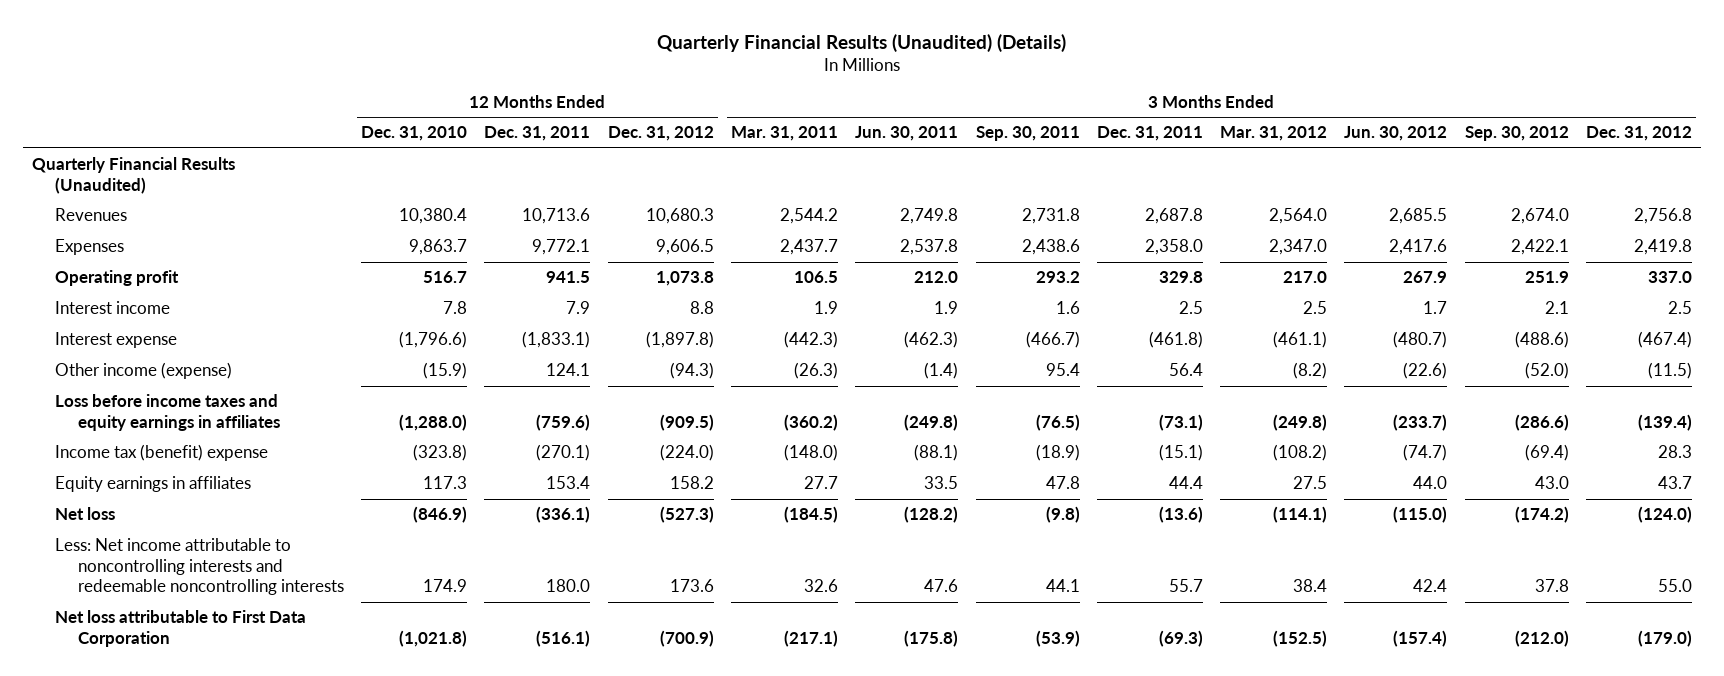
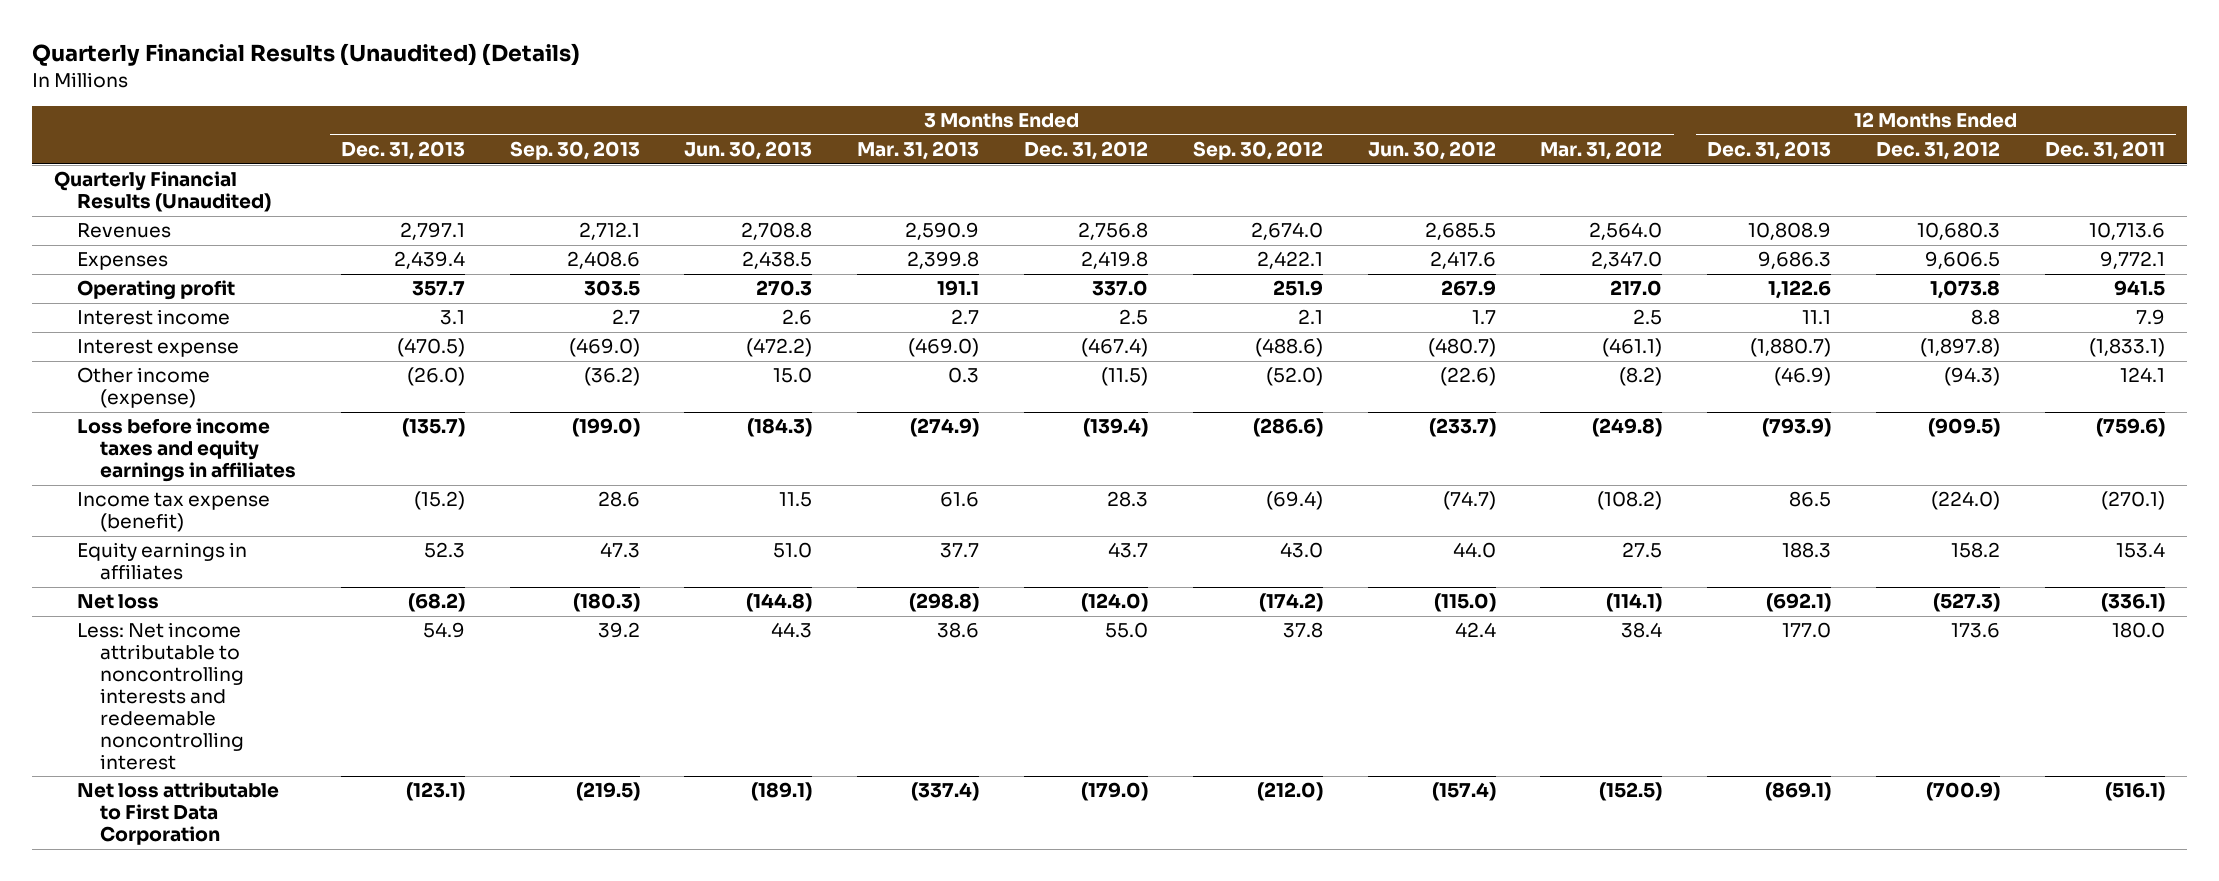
[361,126,468,142] Dec. 31, 2010 -> none
[730,126,838,142] Mar. 31, 2011 -> none
[855,126,959,142] Jun. 30, 2011 -> none
[975,126,1080,142] Sep. 30, 2011 -> none
[1096,126,1203,142] Dec. 31, 2011 -> none
none -> [340,141,465,161] Dec. 31, 2013
none -> [509,141,640,161] Sep. 30, 2013
none -> [684,141,813,161] Jun. 30, 2013
none -> [857,141,980,161] Mar. 31, 2013
none -> [1707,141,1832,161] Dec. 31, 2013
[54,444,268,462] Income tax (benefit) expense -> [77,492,271,533] Income tax expense (benefit)
[54,538,344,596] Less: Net income attributable to noncontrolling interests and redeemable noncontrolling interests -> [77,622,245,770] Less: Net income attributable to noncontrolling interests and redeemable noncontrolling interest

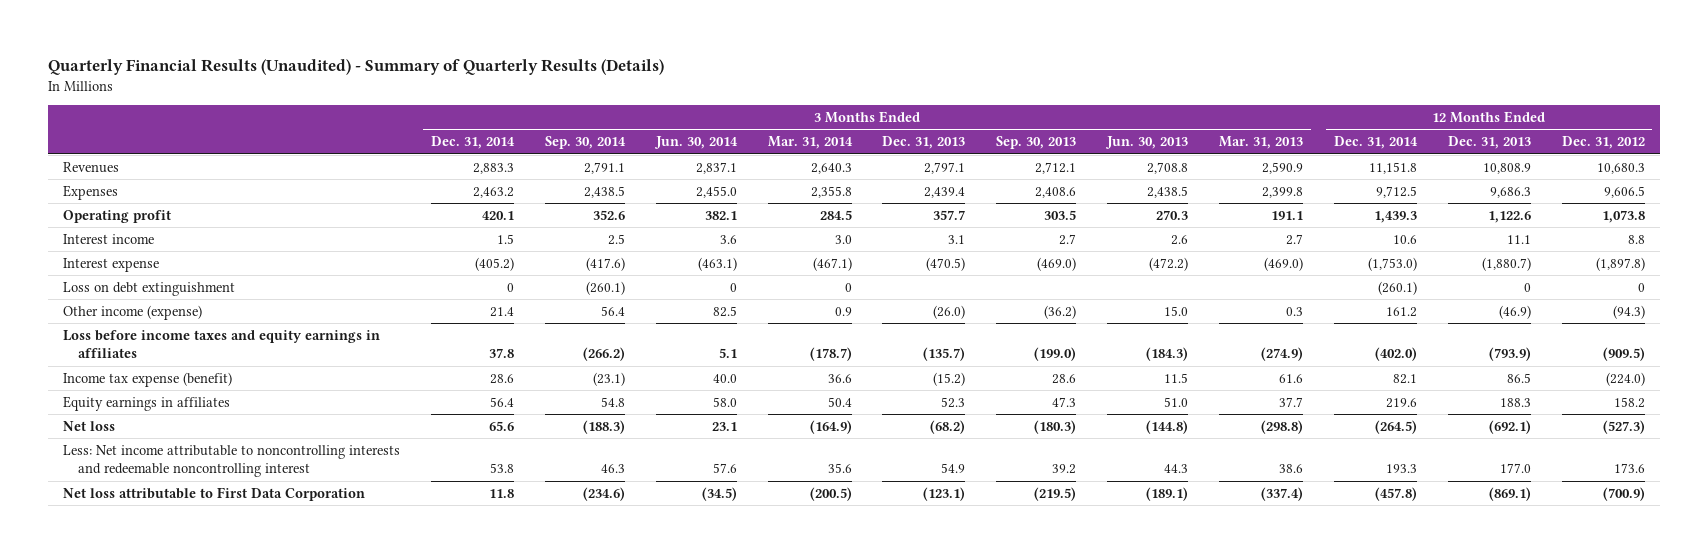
[31,43,580,67] Quarterly Financial Results (Unaudited) (Details) -> [47,58,664,75] Quarterly Financial Results (Unaudited) - Summary of Quarterly Results (Details)
[1023,141,1148,161] Dec. 31, 2012 -> none
[1192,141,1323,161] Sep. 30, 2012 -> none
[1367,141,1496,161] Jun. 30, 2012 -> none
[1540,141,1663,161] Mar. 31, 2012 -> none
[2044,141,2165,161] Dec. 31, 2011 -> none
none -> [430,136,515,150] Dec. 31, 2014
none -> [544,136,626,150] Sep. 30, 2014
none -> [653,136,738,150] Jun. 30, 2014
none -> [767,136,853,150] Mar. 31, 2014
none -> [1333,136,1418,150] Dec. 31, 2014
[54,171,272,213] Quarterly Financial Results (Unaudited) -> none
none -> [63,281,236,296] Loss on debt extinguishment

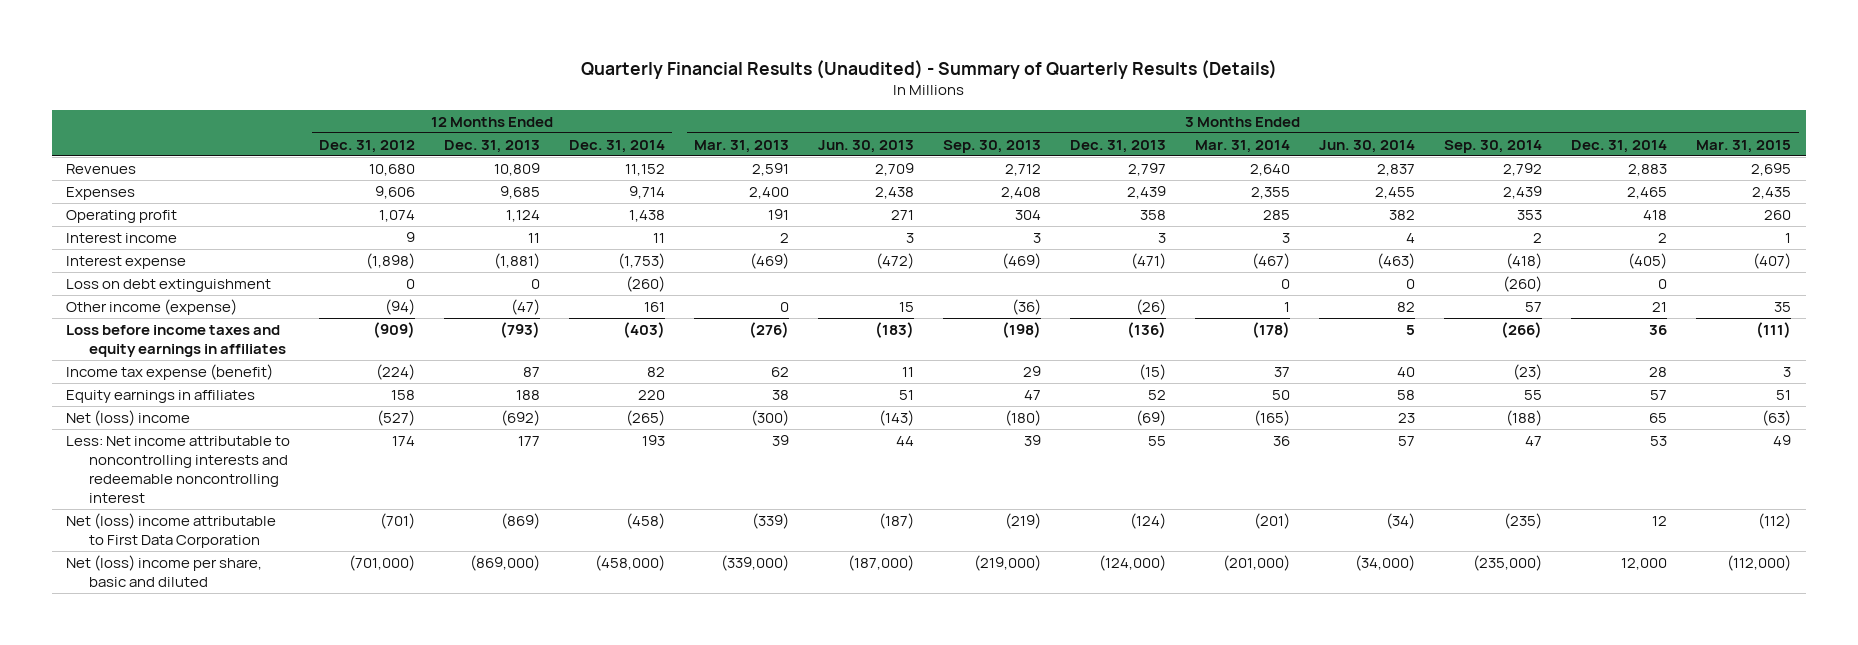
none -> [1696,139,1792,153] Mar. 31, 2015
[472,162,514,174] 2,883.3 -> [1628,163,1668,176] 2,883
[583,161,625,174] 2,791.1 -> [1503,162,1543,176] 2,792
[695,161,737,174] 2,837.1 -> [1377,163,1416,176] 2,837
[810,162,852,174] 2,640.3 -> [1250,163,1291,176] 2,640
[924,161,966,174] 2,797.1 -> [1128,162,1167,176] 2,797
[1035,161,1077,174] 2,712.1 -> [1005,163,1042,176] 2,712
[1147,161,1189,174] 2,708.8 -> [875,162,915,176] 2,709
[1261,161,1303,174] 2,590.9 -> [752,162,790,176] 2,591
[1368,161,1417,174] 11,151.8 -> [625,163,666,176] 11,152
[1482,162,1531,174] 10,808.9 -> [494,162,541,176] 10,809
[1596,162,1645,174] 10,680.3 -> [369,163,416,176] 10,680
[472,186,514,198] 2,463.2 -> [1627,186,1668,199] 2,465
[583,185,625,198] 2,438.5 -> [1503,185,1543,199] 2,439
[695,185,737,198] 2,455.0 -> [1375,186,1416,199] 2,455
[810,185,852,198] 2,355.8 -> [1251,186,1291,199] 2,355
[924,186,966,198] 2,439.4 -> [1127,185,1167,199] 2,439
[1035,186,1077,198] 2,408.6 -> [1001,186,1042,199] 2,408
[1147,185,1189,198] 2,438.5 -> [875,186,915,199] 2,438
[1261,186,1303,198] 2,399.8 -> [749,186,790,199] 2,400
[1375,185,1417,198] 9,712.5 -> [629,185,666,199] 9,714
[1489,186,1531,198] 9,686.3 -> [500,185,541,199] 9,685
[1603,185,1645,198] 9,606.5 -> [375,185,416,199] 9,606
[481,210,514,220] 420.1 -> [1643,209,1668,220] 418
[592,209,625,220] 352.6 -> [1517,209,1543,220] 353
[704,210,737,220] 382.1 -> [1389,209,1416,220] 382
[819,209,852,220] 284.5 -> [1263,209,1291,220] 285
[933,209,966,220] 357.7 -> [1140,209,1167,220] 358
[1044,209,1077,220] 303.5 -> [1015,209,1042,220] 304
[1156,209,1189,220] 270.3 -> [891,209,915,220] 271
[1270,210,1303,220] 191.1 -> [768,208,790,220] 191
[1373,210,1417,223] 1,439.3 -> [629,209,666,222] 1,438
[1487,210,1531,223] 1,122.6 -> [506,209,541,222] 1,124
[1601,209,1645,223] 1,073.8 -> [379,209,416,222] 1,074
[496,233,514,244] 1.5 -> [1658,232,1668,243] 2
[607,233,625,245] 2.5 -> [1533,232,1543,243] 2
[719,234,737,244] 3.6 -> [1406,232,1416,243] 4
[834,234,852,244] 3.0 -> [1282,232,1291,243] 3
[948,234,966,244] 3.1 -> [1158,232,1167,243] 3
[1059,233,1077,245] 2.7 -> [1033,232,1042,243] 3
[1171,234,1189,245] 2.6 -> [906,232,915,243] 3
[1285,233,1303,245] 2.7 -> [780,232,790,243] 2
[1392,234,1417,244] 10.6 -> [653,232,666,243] 11
[1506,234,1531,244] 11.1 -> [528,232,541,243] 11
[1627,234,1645,244] 8.8 -> [406,231,416,243] 9
[474,256,514,271] (405.2) -> [1628,252,1668,269] (405)
[585,256,625,271] (417.6) -> [1506,252,1543,269] (418)
[697,256,737,271] (463.1) -> [1377,252,1416,269] (463)
[812,256,852,271] (467.1) -> [1252,252,1291,269] (467)
[926,256,966,271] (470.5) -> [1131,252,1167,269] (471)
[1037,256,1077,271] (469.0) -> [1002,252,1042,269] (469)
[1149,256,1189,271] (472.2) -> [876,252,915,269] (472)
[1263,256,1303,271] (469.0) -> [750,252,790,269] (469)
[1367,256,1417,271] (1,753.0) -> [618,252,666,269] (1,753)
[1481,256,1531,271] (1,880.7) -> [494,252,541,269] (1,881)
[1595,256,1645,271] (1,897.8) -> [366,252,416,269] (1,898)
[585,280,625,295] (260.1) -> [1503,275,1543,292] (260)
[1377,280,1417,295] (260.1) -> [626,275,666,292] (260)
[489,306,514,317] 21.4 -> [1652,301,1668,312] 21
[600,305,625,316] 56.4 -> [1525,301,1543,312] 57
[712,305,737,317] 82.5 -> [1397,301,1416,312] 82
[834,306,852,316] 0.9 -> [1284,301,1291,312] 1
[933,304,966,319] (26.0) -> [1136,298,1167,315] (26)
[1044,304,1077,319] (36.2) -> [1012,298,1042,315] (36)
[1164,305,1189,316] 15.0 -> [899,301,915,312] 15
[1285,306,1303,316] 0.3 -> [780,301,790,312] 0
[1385,306,1417,317] 161.2 -> [644,301,666,312] 161
[1498,304,1531,319] (46.9) -> [511,298,541,315] (47)
[1612,304,1645,319] (94.3) -> [385,298,416,315] (94)
[488,348,514,359] 37.8 -> [1649,324,1668,335] 36
[582,347,625,362] (266.2) -> [1501,321,1543,338] (266)
[718,348,737,359] 5.1 -> [1406,324,1416,335] 5
[809,347,852,362] (178.7) -> [1252,321,1291,338] (178)
[923,347,966,362] (135.7) -> [1127,321,1167,338] (136)
[1034,347,1077,362] (199.0) -> [1002,321,1042,338] (198)
[1146,347,1189,362] (184.3) -> [875,321,915,338] (183)
[1260,347,1303,362] (274.9) -> [749,321,790,338] (276)
[1374,347,1417,362] (402.0) -> [623,321,666,338] (403)
[1488,347,1531,362] (793.9) -> [500,321,541,338] (793)
[1602,347,1645,362] (909.5) -> [373,321,416,338] (909)
[489,373,514,384] 28.6 -> [1649,366,1668,377] 28
[592,371,625,386] (23.1) -> [1513,363,1543,380] (23)
[712,373,737,383] 40.0 -> [1397,366,1416,377] 40
[827,373,852,383] 36.6 -> [1274,366,1291,377] 37
[933,371,966,386] (15.2) -> [1139,363,1167,380] (15)
[1052,373,1077,384] 28.6 -> [1023,365,1042,377] 29
[1164,372,1189,383] 11.5 -> [902,366,915,377] 11
[1278,373,1303,383] 61.6 -> [771,366,790,377] 62
[1392,373,1417,384] 82.1 -> [647,366,666,377] 82
[1506,372,1531,383] 86.5 -> [523,366,541,377] 87
[1605,371,1645,386] (224.0) -> [376,363,416,380] (224)
[489,396,514,407] 56.4 -> [1650,389,1668,400] 57
[600,396,625,407] 54.8 -> [1524,389,1543,400] 55
[712,396,737,407] 58.0 -> [1397,389,1416,400] 58
[827,396,852,407] 50.4 -> [1272,389,1291,400] 50
[941,396,966,408] 52.3 -> [1148,389,1167,400] 52
[1052,396,1077,407] 47.3 -> [1024,389,1042,400] 47
[1164,396,1189,407] 51.0 -> [899,389,915,400] 51
[1278,396,1303,407] 37.7 -> [772,389,790,400] 38
[1385,397,1417,408] 219.6 -> [638,389,666,400] 220
[1499,397,1531,407] 188.3 -> [516,389,541,400] 188
[1613,396,1645,408] 158.2 -> [391,389,416,400] 158
[63,420,116,431] Net loss -> [66,409,191,426] Net (loss) income
[488,420,514,431] 65.6 -> [1649,412,1668,423] 65
[582,419,625,434] (188.3) -> [1506,409,1543,426] (188)
[711,421,737,431] 23.1 -> [1398,412,1416,423] 23
[809,419,852,434] (164.9) -> [1254,409,1291,426] (165)
[930,419,966,434] (68.2) -> [1136,409,1167,426] (69)
[1034,419,1077,434] (180.3) -> [1005,409,1042,426] (180)
[1146,419,1189,434] (144.8) -> [879,409,915,426] (143)
[1260,419,1303,434] (298.8) -> [751,409,790,426] (300)
[1374,419,1417,434] (264.5) -> [626,409,666,426] (265)
[1488,419,1531,434] (692.1) -> [501,409,541,426] (692)
[1602,419,1645,434] (527.3) -> [377,409,416,426] (527)
[489,463,514,474] 53.8 -> [1650,435,1668,446] 53
[600,464,625,474] 46.3 -> [1525,435,1543,446] 47
[712,463,737,474] 57.6 -> [1398,435,1416,446] 57
[827,463,852,474] 35.6 -> [1273,435,1291,446] 36
[941,463,966,474] 54.9 -> [1148,435,1167,446] 55
[1052,464,1077,475] 39.2 -> [1024,434,1042,446] 39
[1164,464,1189,474] 44.3 -> [896,435,915,446] 44
[1278,464,1303,474] 38.6 -> [772,434,790,446] 39
[1385,464,1417,474] 193.3 -> [642,434,666,446] 193
[1499,463,1531,474] 177.0 -> [518,435,541,446] 177
[1613,463,1645,474] 173.6 -> [392,435,416,446] 174
[63,486,366,501] Net loss attributable to First Data Corporation -> [66,512,277,548] Net (loss) income attributable to First Data Corporation
[488,488,514,498] 11.8 -> [1652,515,1668,526] 12
[582,486,625,501] (234.6) -> [1504,512,1543,529] (235)
[701,486,737,501] (34.5) -> [1386,512,1416,529] (34)
[809,486,852,501] (200.5) -> [1254,512,1291,529] (201)
[923,486,966,501] (123.1) -> [1130,512,1167,529] (124)
[1034,486,1077,501] (219.5) -> [1005,512,1042,529] (219)
[1146,486,1189,501] (189.1) -> [879,512,915,529] (187)
[1260,486,1303,501] (337.4) -> [752,512,790,529] (339)
[1374,486,1417,501] (457.8) -> [626,512,666,529] (458)
[1488,486,1531,501] (869.1) -> [501,512,541,529] (869)
[1602,486,1645,501] (700.9) -> [380,512,416,529] (701)
none -> [66,554,263,587] Net (loss) income per share, basic and diluted

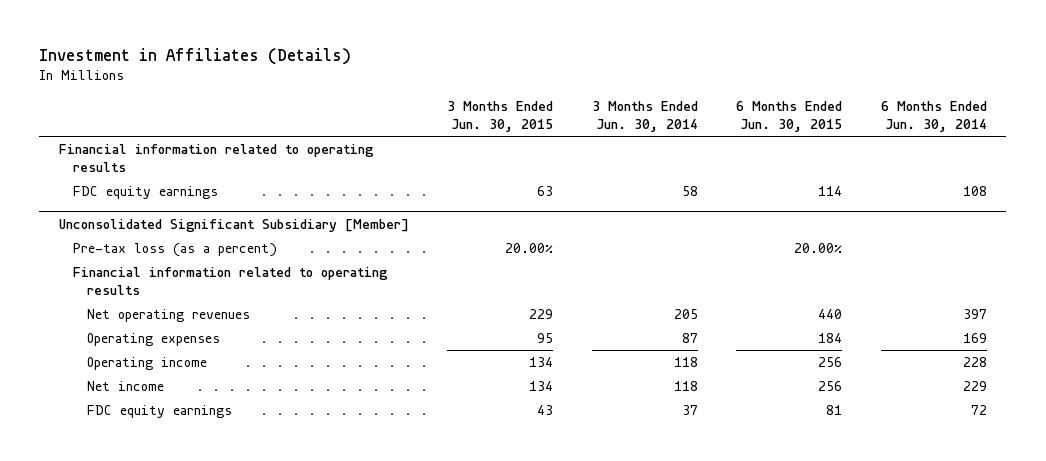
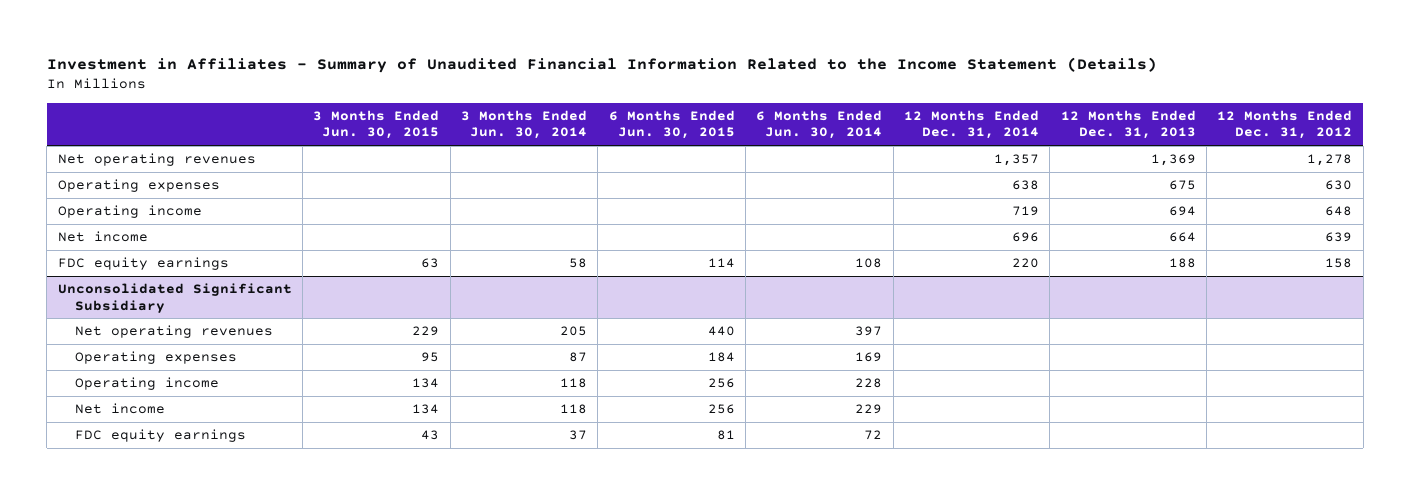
[39,48,352,66] Investment in Affiliates (Details) -> [46,57,1157,74] Investment in Affiliates - Summary of Unaudited Financial Information Related to the Income Statement (Details)
none -> [904,109,1040,140] 12 Months Ended Dec. 31, 2014
none -> [1060,109,1196,140] 12 Months Ended Dec. 31, 2013
none -> [1217,109,1353,140] 12 Months Ended Dec. 31, 2012
[58,143,374,172] Financial information related to operating results -> none
none -> [57,153,256,167] Net operating revenues
none -> [57,179,220,193] Operating expenses
none -> [57,205,202,219] Operating income
none -> [57,231,148,243] Net income
[72,242,277,257] Pre-tax loss (as a percent) -> none
[72,266,388,295] Financial information related to operating results -> none
[58,218,409,232] Unconsolidated Significant Subsidiary [Member] -> [57,283,292,313] Unconsolidated Significant Subsidiary

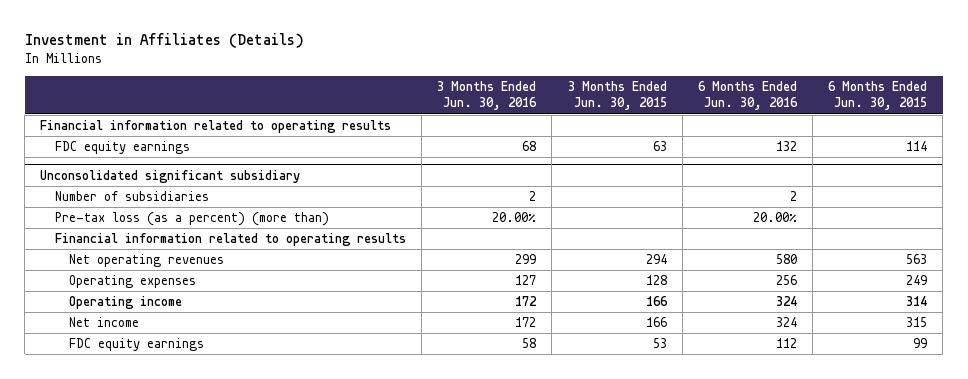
[46,57,1157,74] Investment in Affiliates - Summary of Unaudited Financial Information Related to the Income Statement (Details) -> [24,33,304,49] Investment in Affiliates (Details)
[460,109,587,140] 3 Months Ended Jun. 30, 2014 -> none
[756,109,883,140] 6 Months Ended Jun. 30, 2014 -> none
[904,109,1040,140] 12 Months Ended Dec. 31, 2014 -> none
[1060,109,1196,140] 12 Months Ended Dec. 31, 2013 -> none
[1217,109,1353,140] 12 Months Ended Dec. 31, 2012 -> none
none -> [437,81,538,111] 3 Months Ended Jun. 30, 2016
none -> [697,81,798,111] 6 Months Ended Jun. 30, 2016
[57,153,256,167] Net operating revenues -> none
[57,179,220,193] Operating expenses -> none
[57,205,202,219] Operating income -> none
[57,231,148,243] Net income -> none
none -> [40,120,392,134] Financial information related to operating results
[57,283,292,313] Unconsolidated Significant Subsidiary -> [40,170,301,184] Unconsolidated significant subsidiary
none -> [54,191,209,202] Number of subsidiaries
none -> [54,212,329,227] Pre-tax loss (as a percent) (more than)
none -> [54,233,406,247] Financial information related to operating results
[412,326,440,337] 229 -> [645,254,667,265] 294
[707,326,735,337] 440 -> [906,254,928,265] 563
[421,352,440,363] 95 -> [645,275,667,286] 128
[707,352,735,363] 184 -> [906,275,928,286] 249
[412,378,440,389] 134 -> [645,296,668,307] 166
[707,378,735,389] 256 -> [906,296,928,307] 314
[412,404,440,415] 134 -> [645,317,667,328] 166
[707,404,735,415] 256 -> [906,317,928,328] 315
[421,430,440,441] 43 -> [652,338,667,349] 53
[716,430,735,441] 81 -> [913,338,928,349] 99

